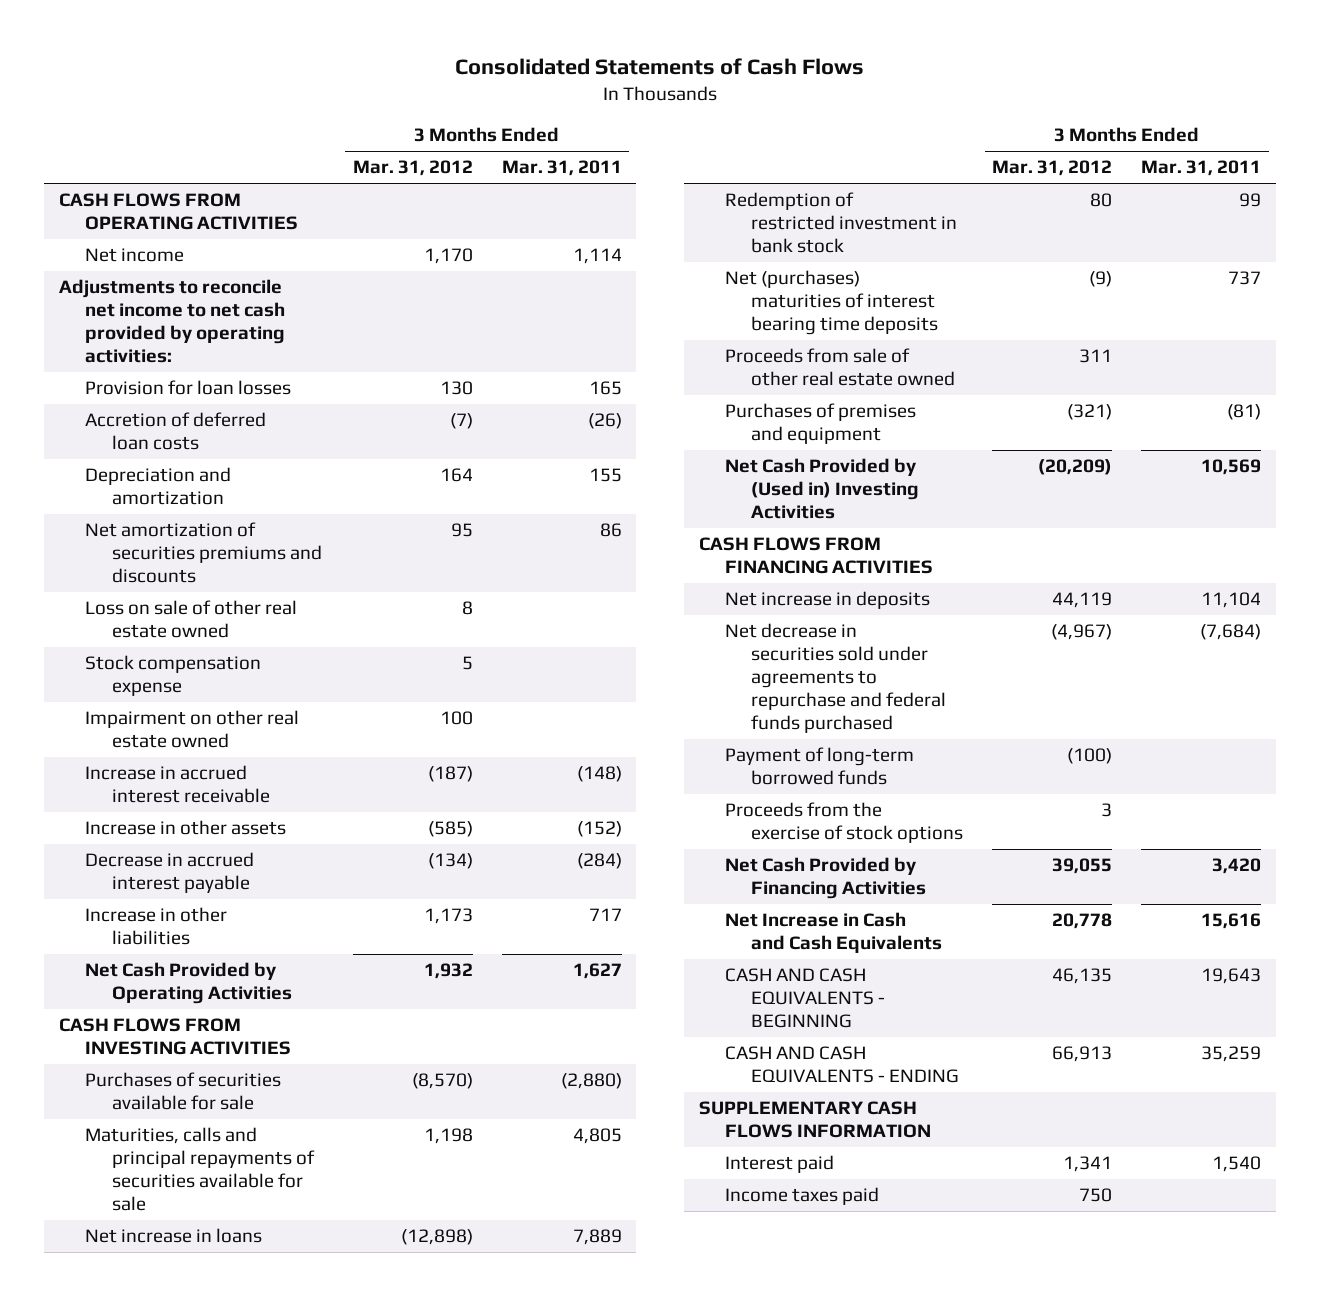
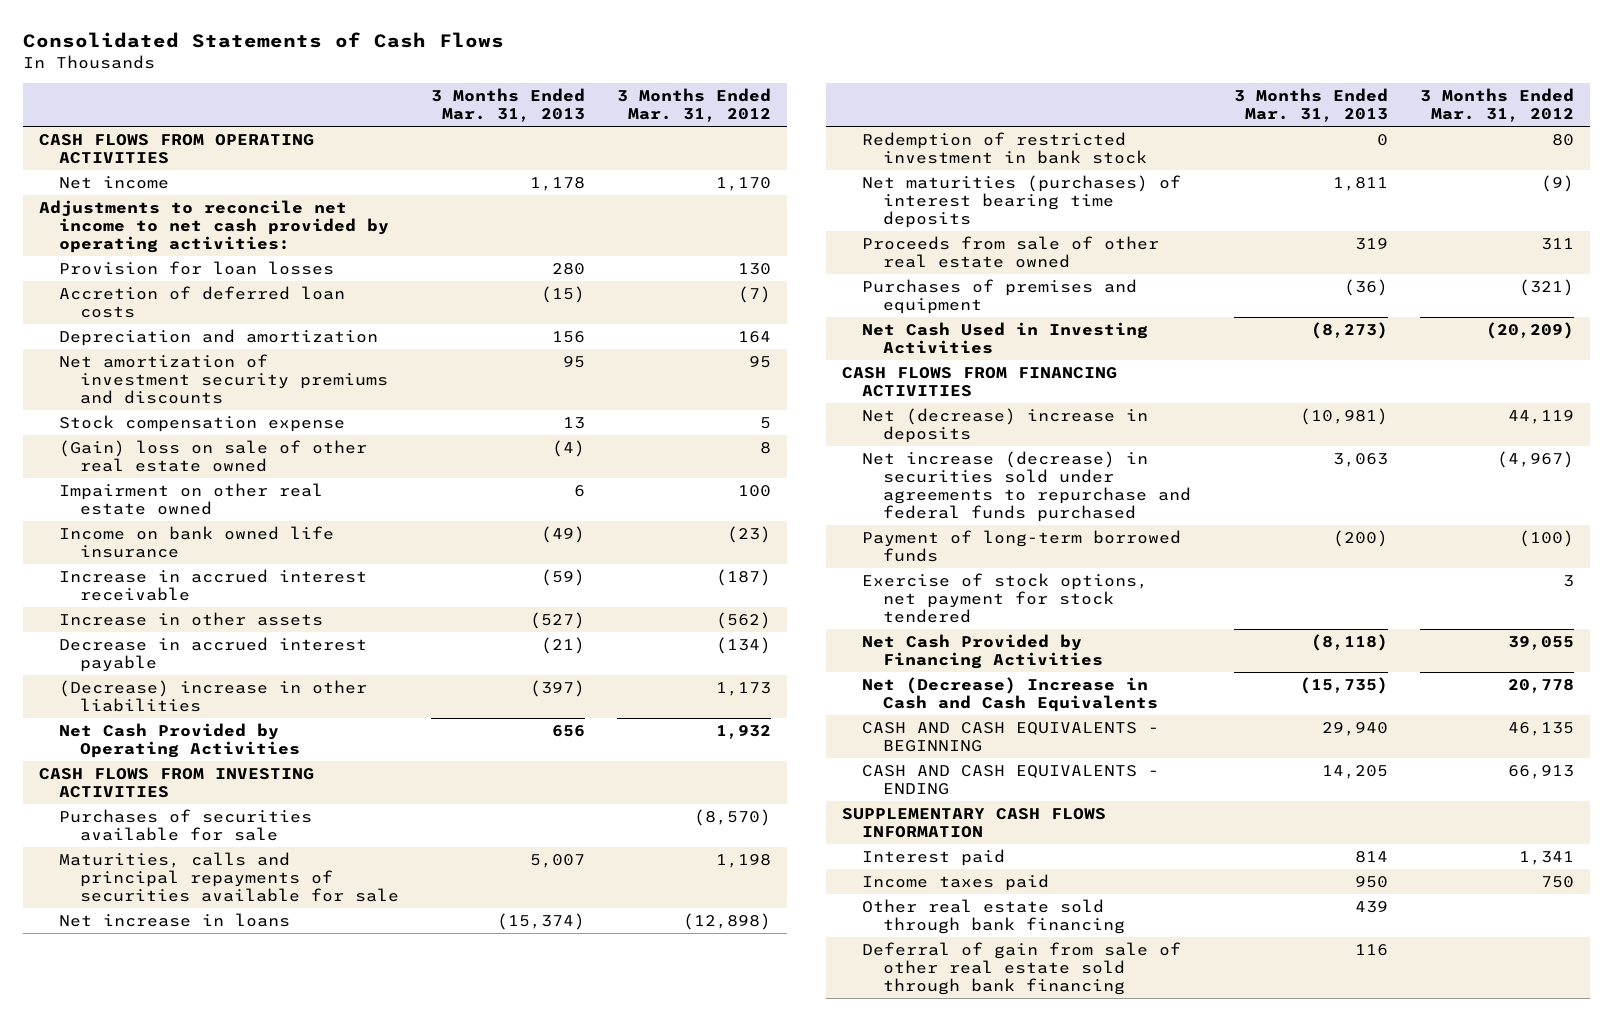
[501,160,622,177] Mar. 31, 2011 -> none
none -> [430,88,585,123] 3 Months Ended Mar. 31, 2013
[85,600,298,639] Loss on sale of other real estate owned -> none
[85,522,322,584] Net amortization of securities premiums and discounts -> [59,353,388,404] Net amortization of investment security premiums and discounts
none -> [59,439,368,472] (Gain) loss on sale of other real estate owned
none -> [59,525,335,558] Income on bank owned life insurance
[427,821,473,838] (585) -> [715,611,771,629] (562)
[85,907,228,946] Increase in other liabilities -> [59,679,368,712] (Decrease) increase in other liabilities
[724,270,939,336] Net (purchases) maturities of interest bearing time deposits -> [862,174,1182,228] Net maturities (purchases) of interest bearing time deposits
[724,458,920,520] Net Cash Provided by (Used in) Investing Activities -> [862,321,1149,354] Net Cash Used in Investing Activities
[724,591,930,610] Net increase in deposits -> [862,407,1149,443] Net (decrease) increase in deposits
[724,623,947,734] Net decrease in securities sold under agreements to repurchase and federal funds purchased -> [862,450,1191,522] Net increase (decrease) in securities sold under agreements to repurchase and federal funds purchased
[724,802,964,844] Proceeds from the exercise of stock options -> [862,572,1149,623] Exercise of stock options, net payment for stock tendered
[724,912,943,954] Net Increase in Cash and Cash Equivalents -> [862,676,1158,712] Net (Decrease) Increase in Cash and Cash Equivalents
none -> [862,898,1125,934] Other real estate sold through bank financing
none -> [862,941,1182,995] Deferral of gain from sale of other real estate sold through bank financing

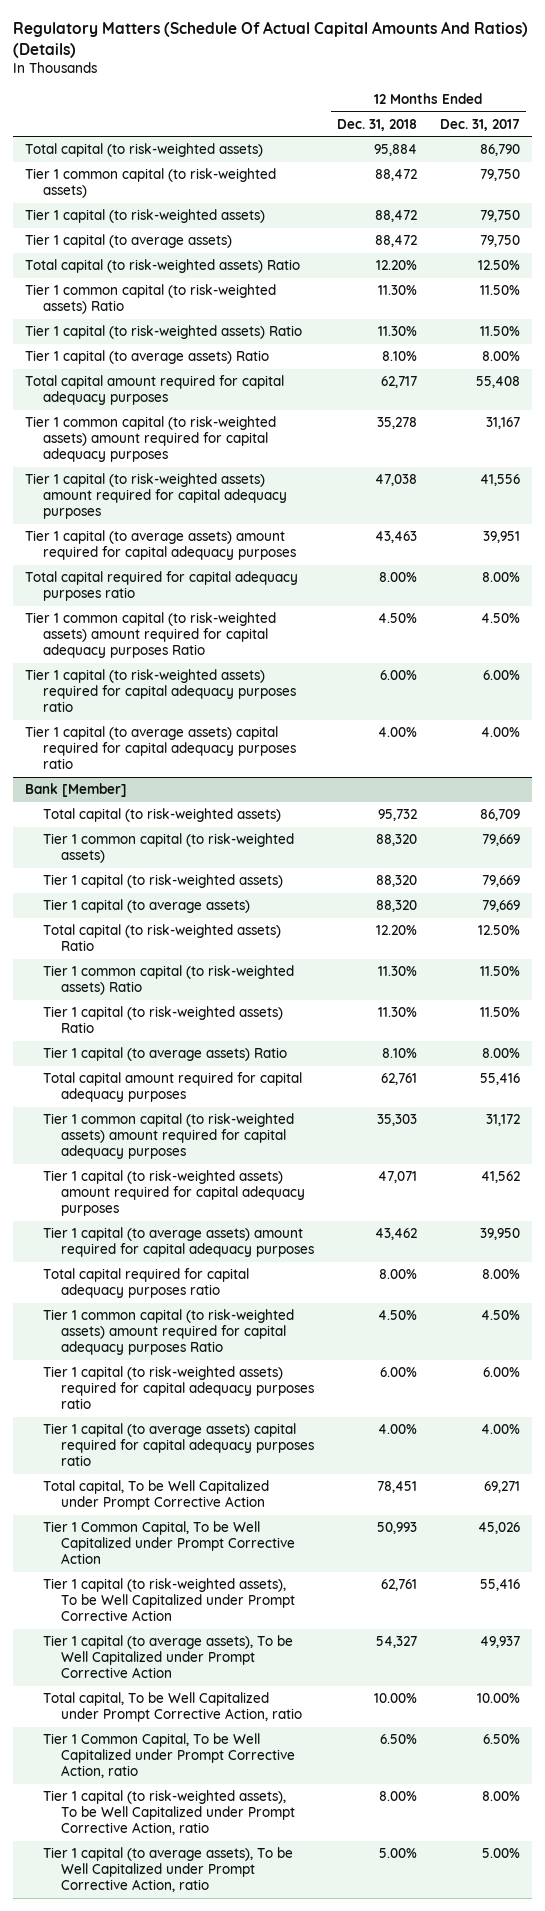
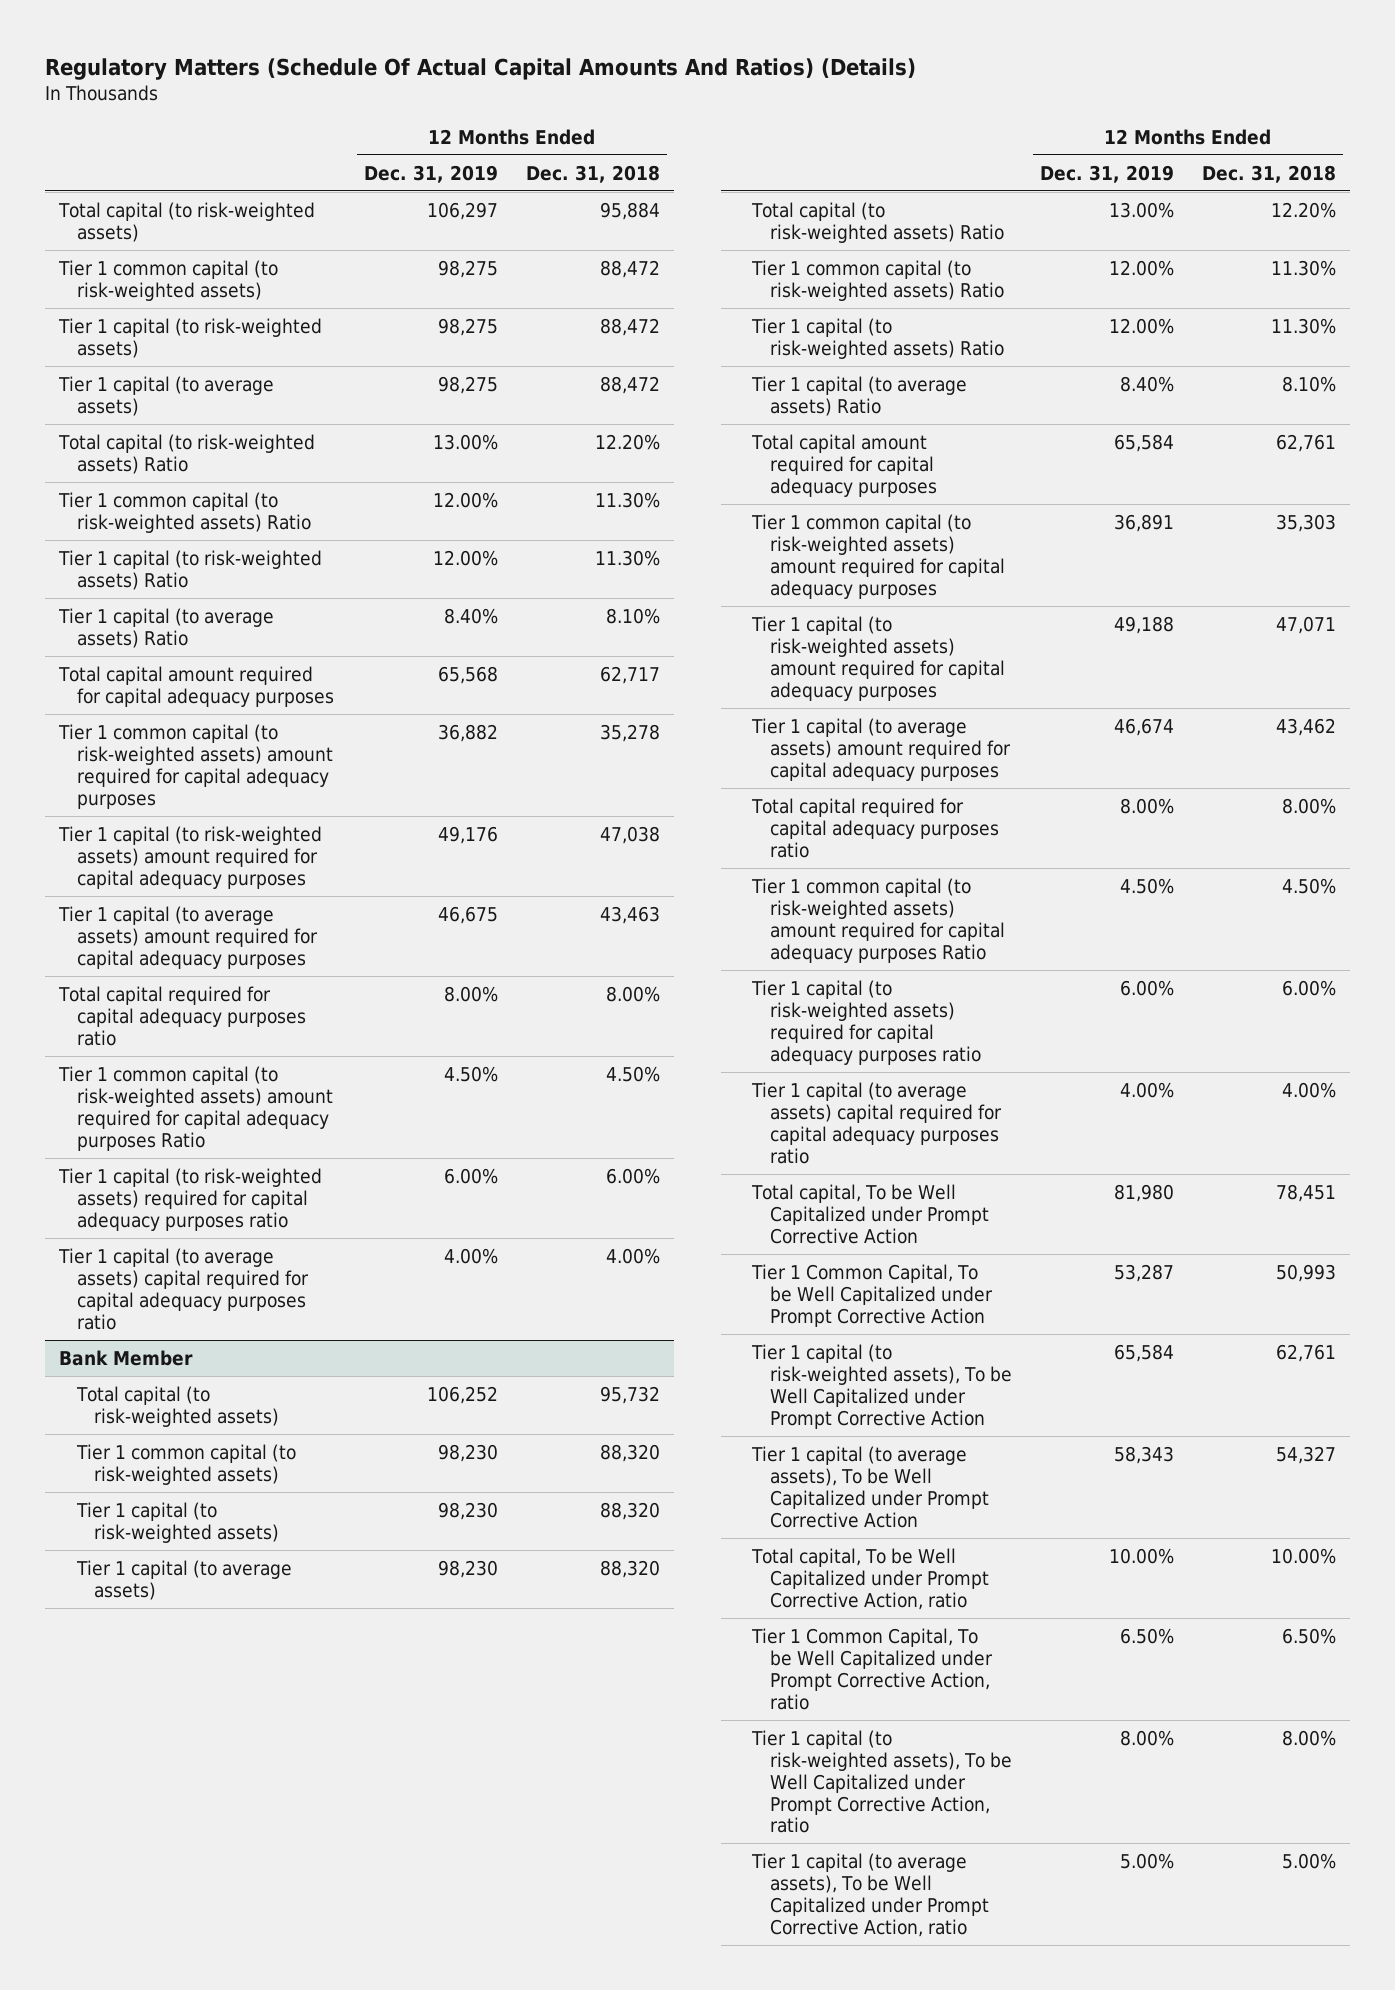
[439,118,520,131] Dec. 31, 2017 -> none
none -> [363,164,498,183] Dec. 31, 2019
[24,783,127,798] Bank [Member] -> [59,1349,194,1366] Bank Member

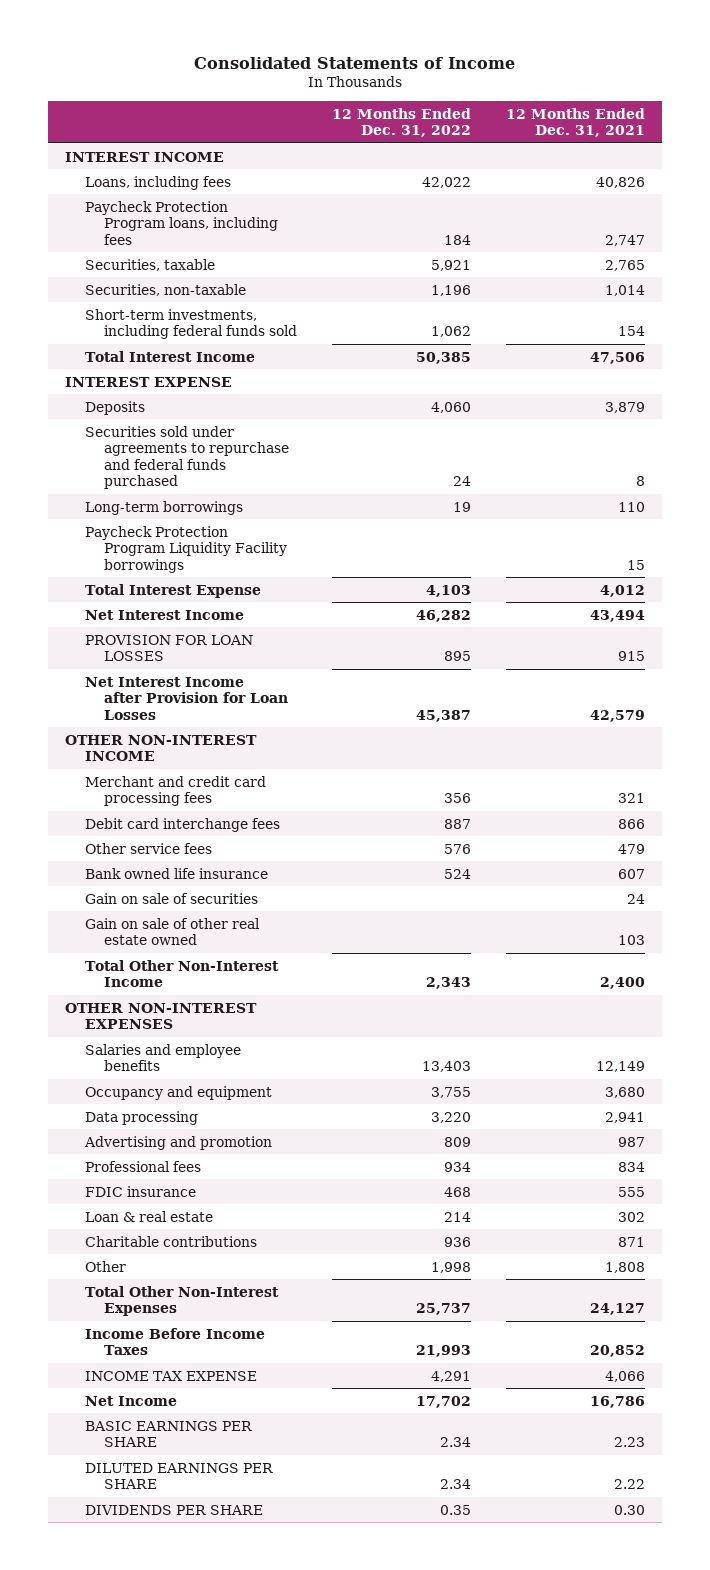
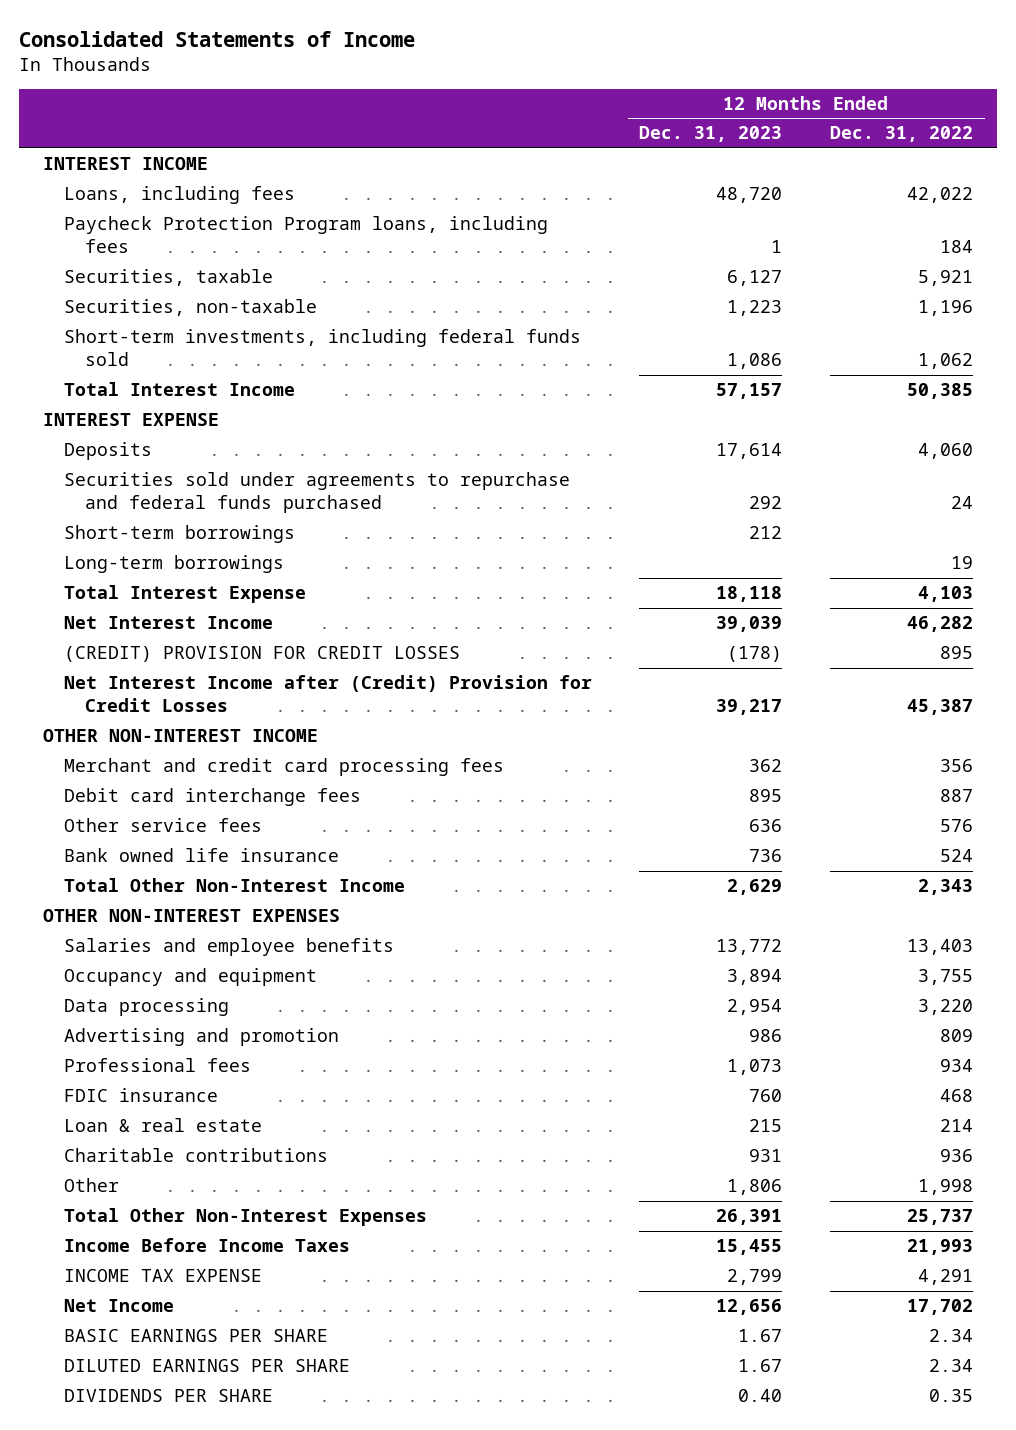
[505,107,645,138] 12 Months Ended Dec. 31, 2021 -> none
none -> [639,126,783,143] Dec. 31, 2023
none -> [64,525,296,544] Short-term borrowings
[84,525,288,573] Paycheck Protection Program Liquidity Facility borrowings -> none
[84,634,253,662] PROVISION FOR LOAN LOSSES -> [64,646,461,663] (CREDIT) PROVISION FOR CREDIT LOSSES
[84,676,289,720] Net Interest Income after Provision for Loan Losses -> [64,675,593,713] Net Interest Income after (Credit) Provision for Credit Losses
[84,892,258,904] Gain on sale of securities -> none
[84,917,260,946] Gain on sale of other real estate owned -> none

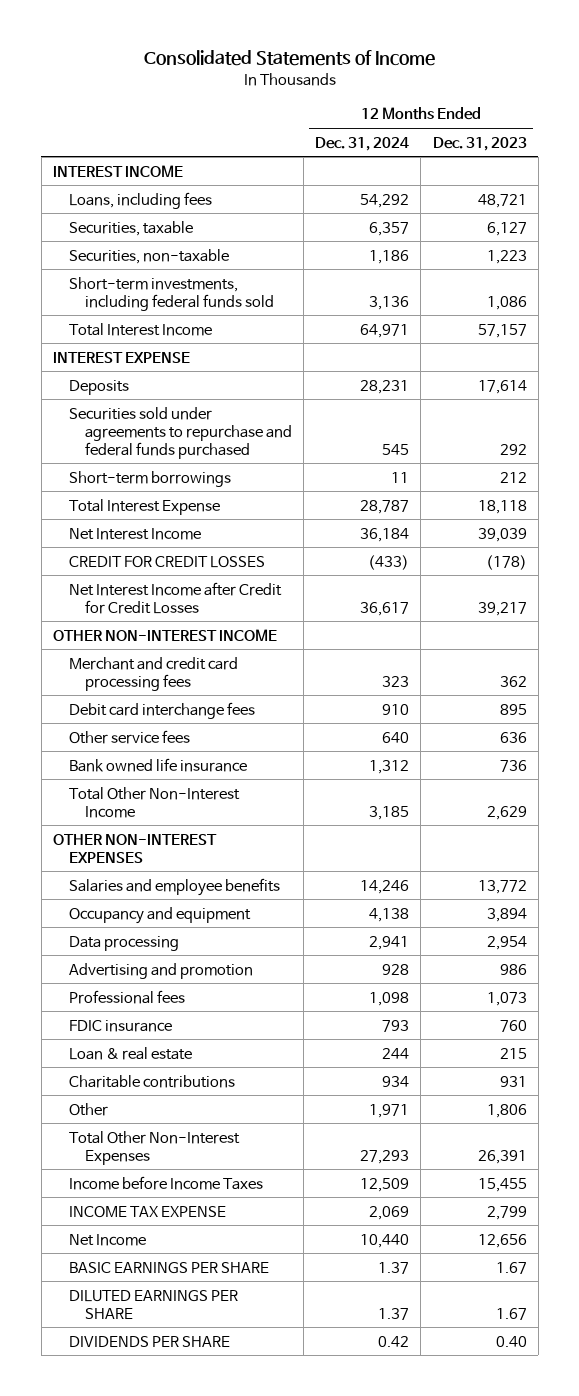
[829,126,973,143] Dec. 31, 2022 -> none
none -> [315,136,410,151] Dec. 31, 2024
[64,216,549,254] Paycheck Protection Program loans, including fees -> none
[716,187,783,204] 48,720 -> [477,193,527,208] 48,721
[64,555,285,574] Long-term borrowings -> none
[64,646,461,663] (CREDIT) PROVISION FOR CREDIT LOSSES -> [68,555,265,568] CREDIT FOR CREDIT LOSSES
[64,675,593,713] Net Interest Income after (Credit) Provision for Credit Losses -> [68,581,282,614] Net Interest Income after Credit for Credit Losses
[64,1238,351,1253] Income Before Income Taxes -> [68,1175,263,1190] Income before Income Taxes

